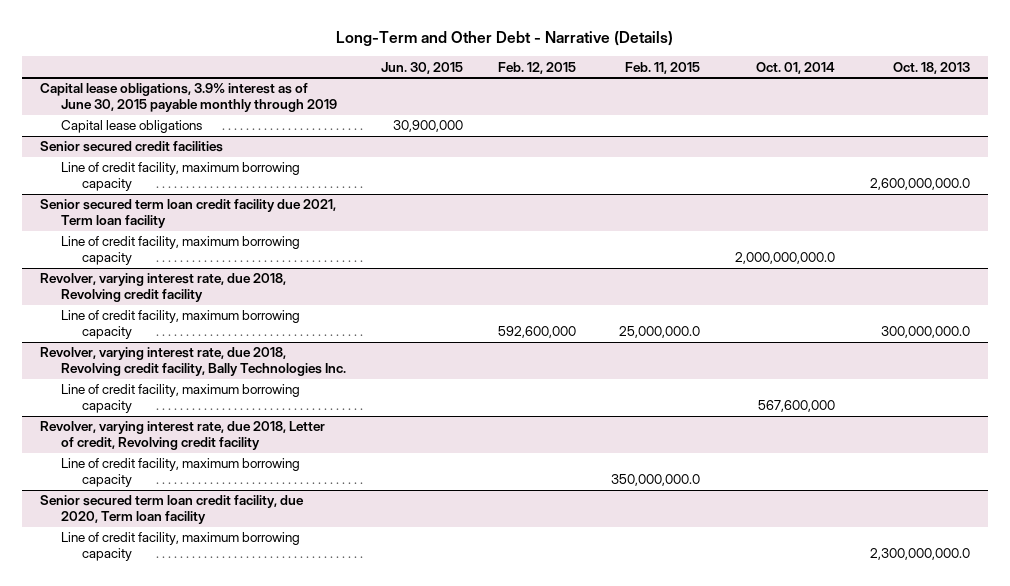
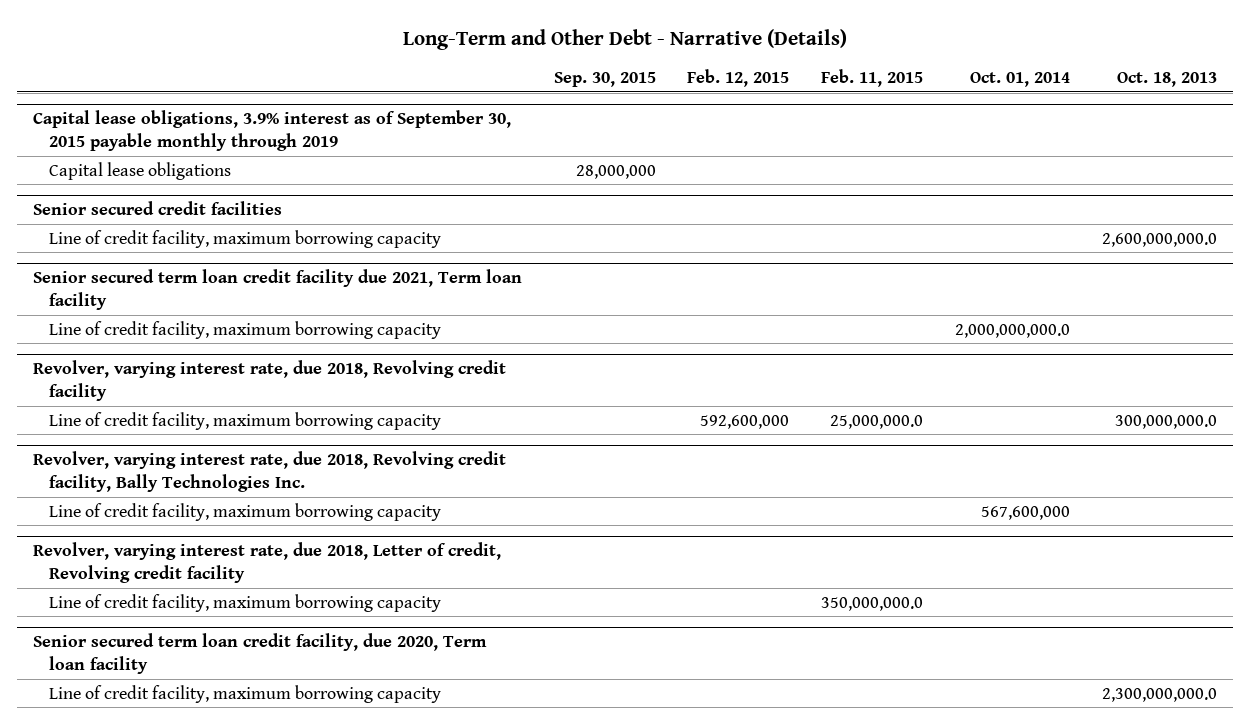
[380,61,463,74] Jun. 30, 2015 -> none
none -> [553,72,656,88] Sep. 30, 2015
[39,83,337,113] Capital lease obligations, 3.9% interest as of June 30, 2015 payable monthly through 2019 -> [32,110,511,152] Capital lease obligations, 3.9% interest as of September 30, 2015 payable monthly through 2019

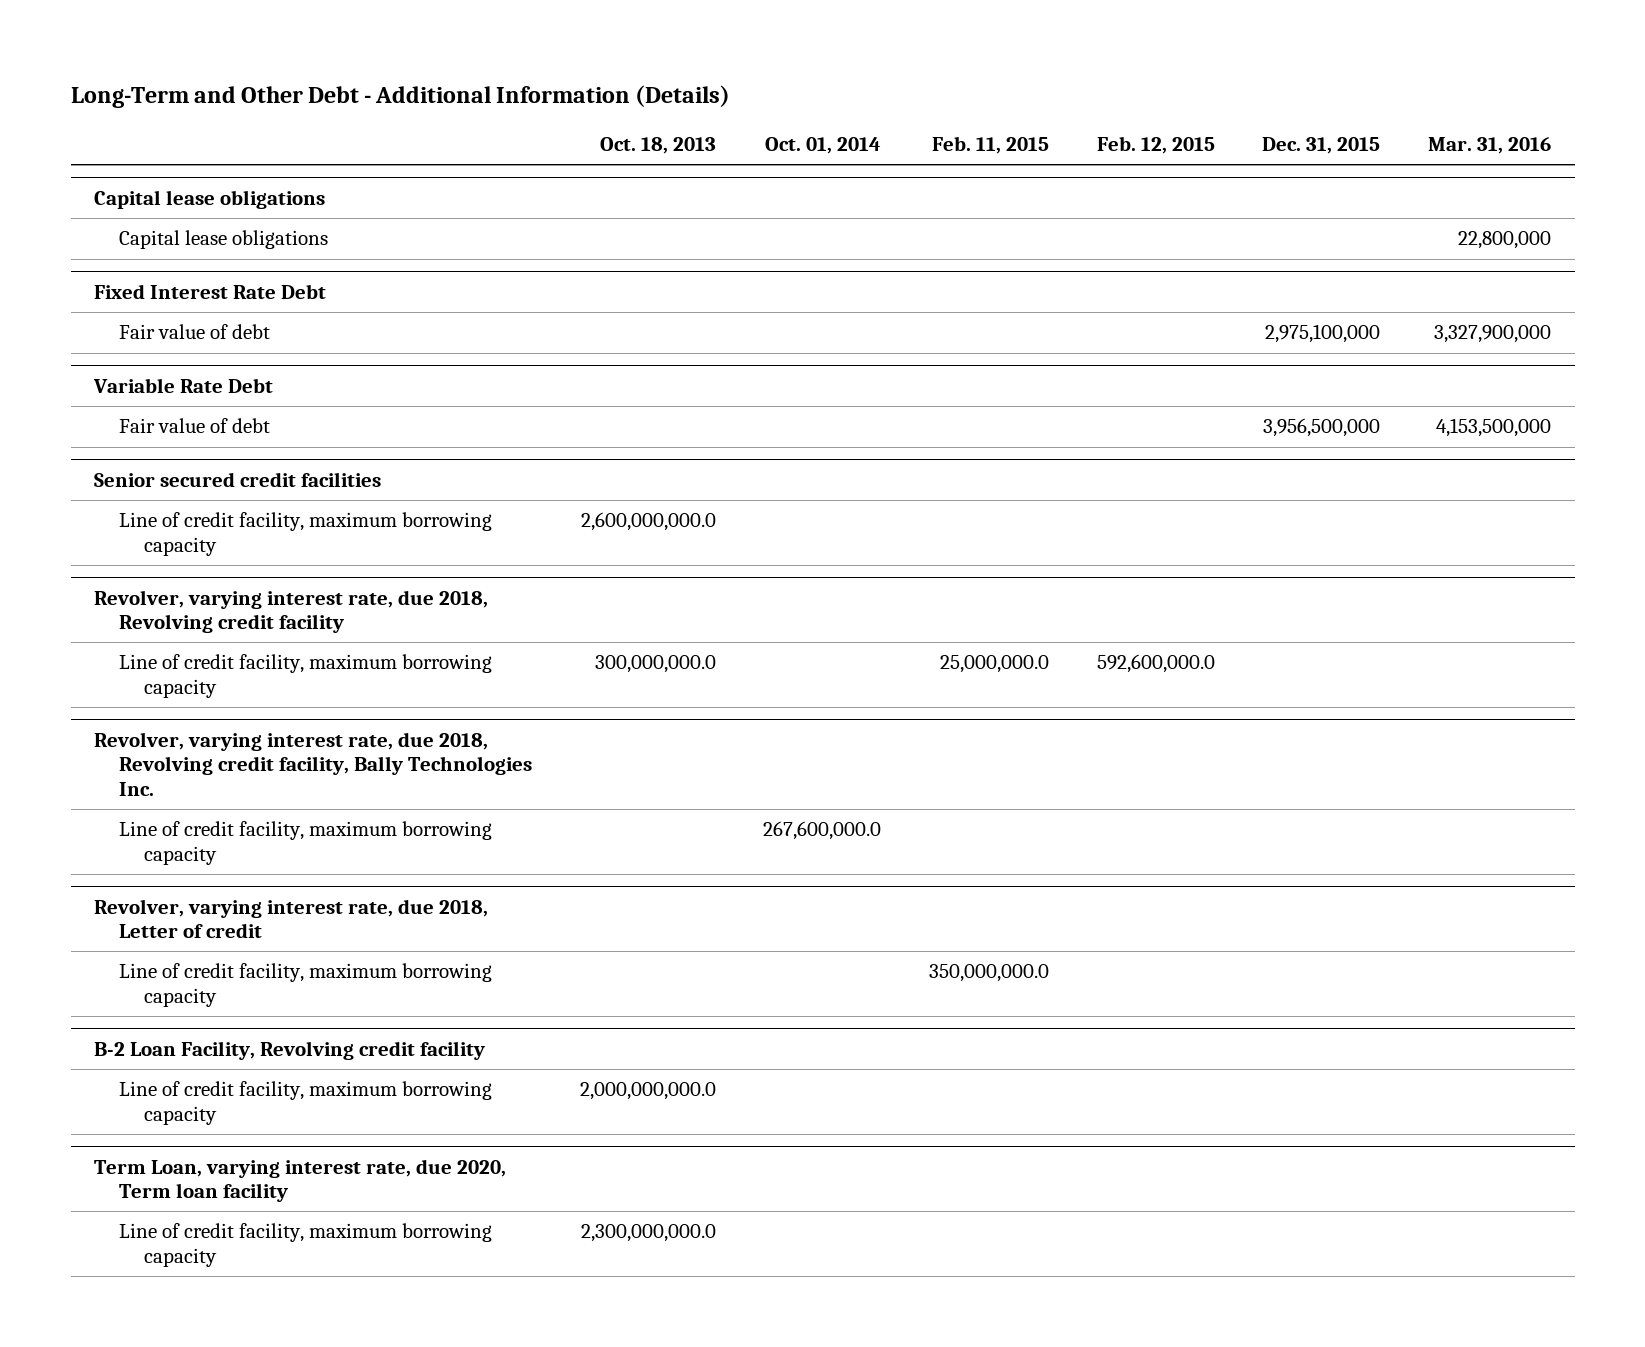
[402,29,847,51] Long-Term and Other Debt - Narrative (Details) -> [70,84,730,108] Long-Term and Other Debt - Additional Information (Details)
[553,72,656,88] Sep. 30, 2015 -> none
none -> [1262,137,1381,155] Dec. 31, 2015
none -> [1427,137,1551,155] Mar. 31, 2016
[32,110,511,152] Capital lease obligations, 3.9% interest as of September 30, 2015 payable monthly through 2019 -> [94,189,326,209] Capital lease obligations
none -> [94,283,327,299] Fixed Interest Rate Debt
none -> [119,324,271,340] Fair value of debt
none -> [93,377,274,393] Variable Rate Debt
none -> [119,418,271,434] Fair value of debt
[32,269,522,311] Senior secured term loan credit facility due 2021, Term loan facility -> none
[49,320,442,339] Line of credit facility, maximum borrowing capacity -> none
[700,414,790,429] 592,600,000 -> [1096,654,1215,674] 592,600,000.0
[981,505,1071,520] 567,600,000 -> [763,821,882,841] 267,600,000.0
[32,542,501,584] Revolver, varying interest rate, due 2018, Letter of credit, Revolving credit facility -> [94,898,489,939] Revolver, varying interest rate, due 2018, Letter of credit
none -> [94,1040,486,1060] B-2 Loan Facility, Revolving credit facility
none -> [119,1081,493,1125] Line of credit facility, maximum borrowing capacity
[32,633,487,675] Senior secured term loan credit facility, due 2020, Term loan facility -> [94,1158,507,1203] Term Loan, varying interest rate, due 2020, Term loan facility

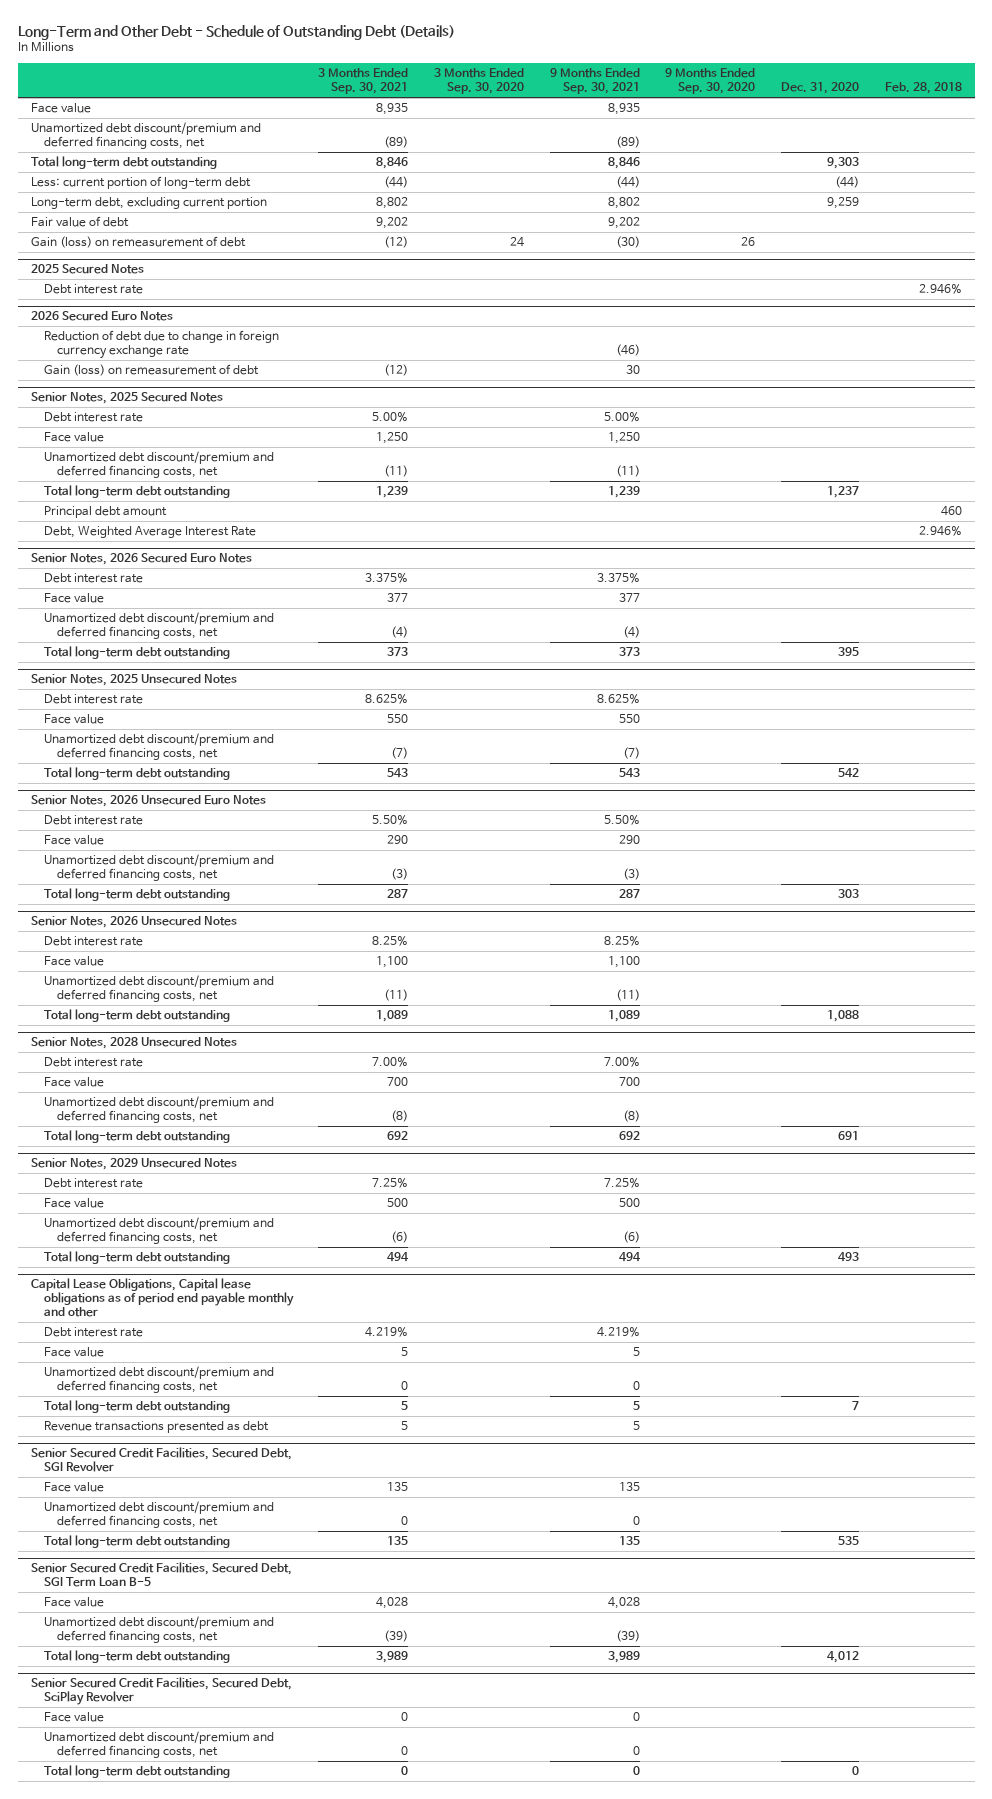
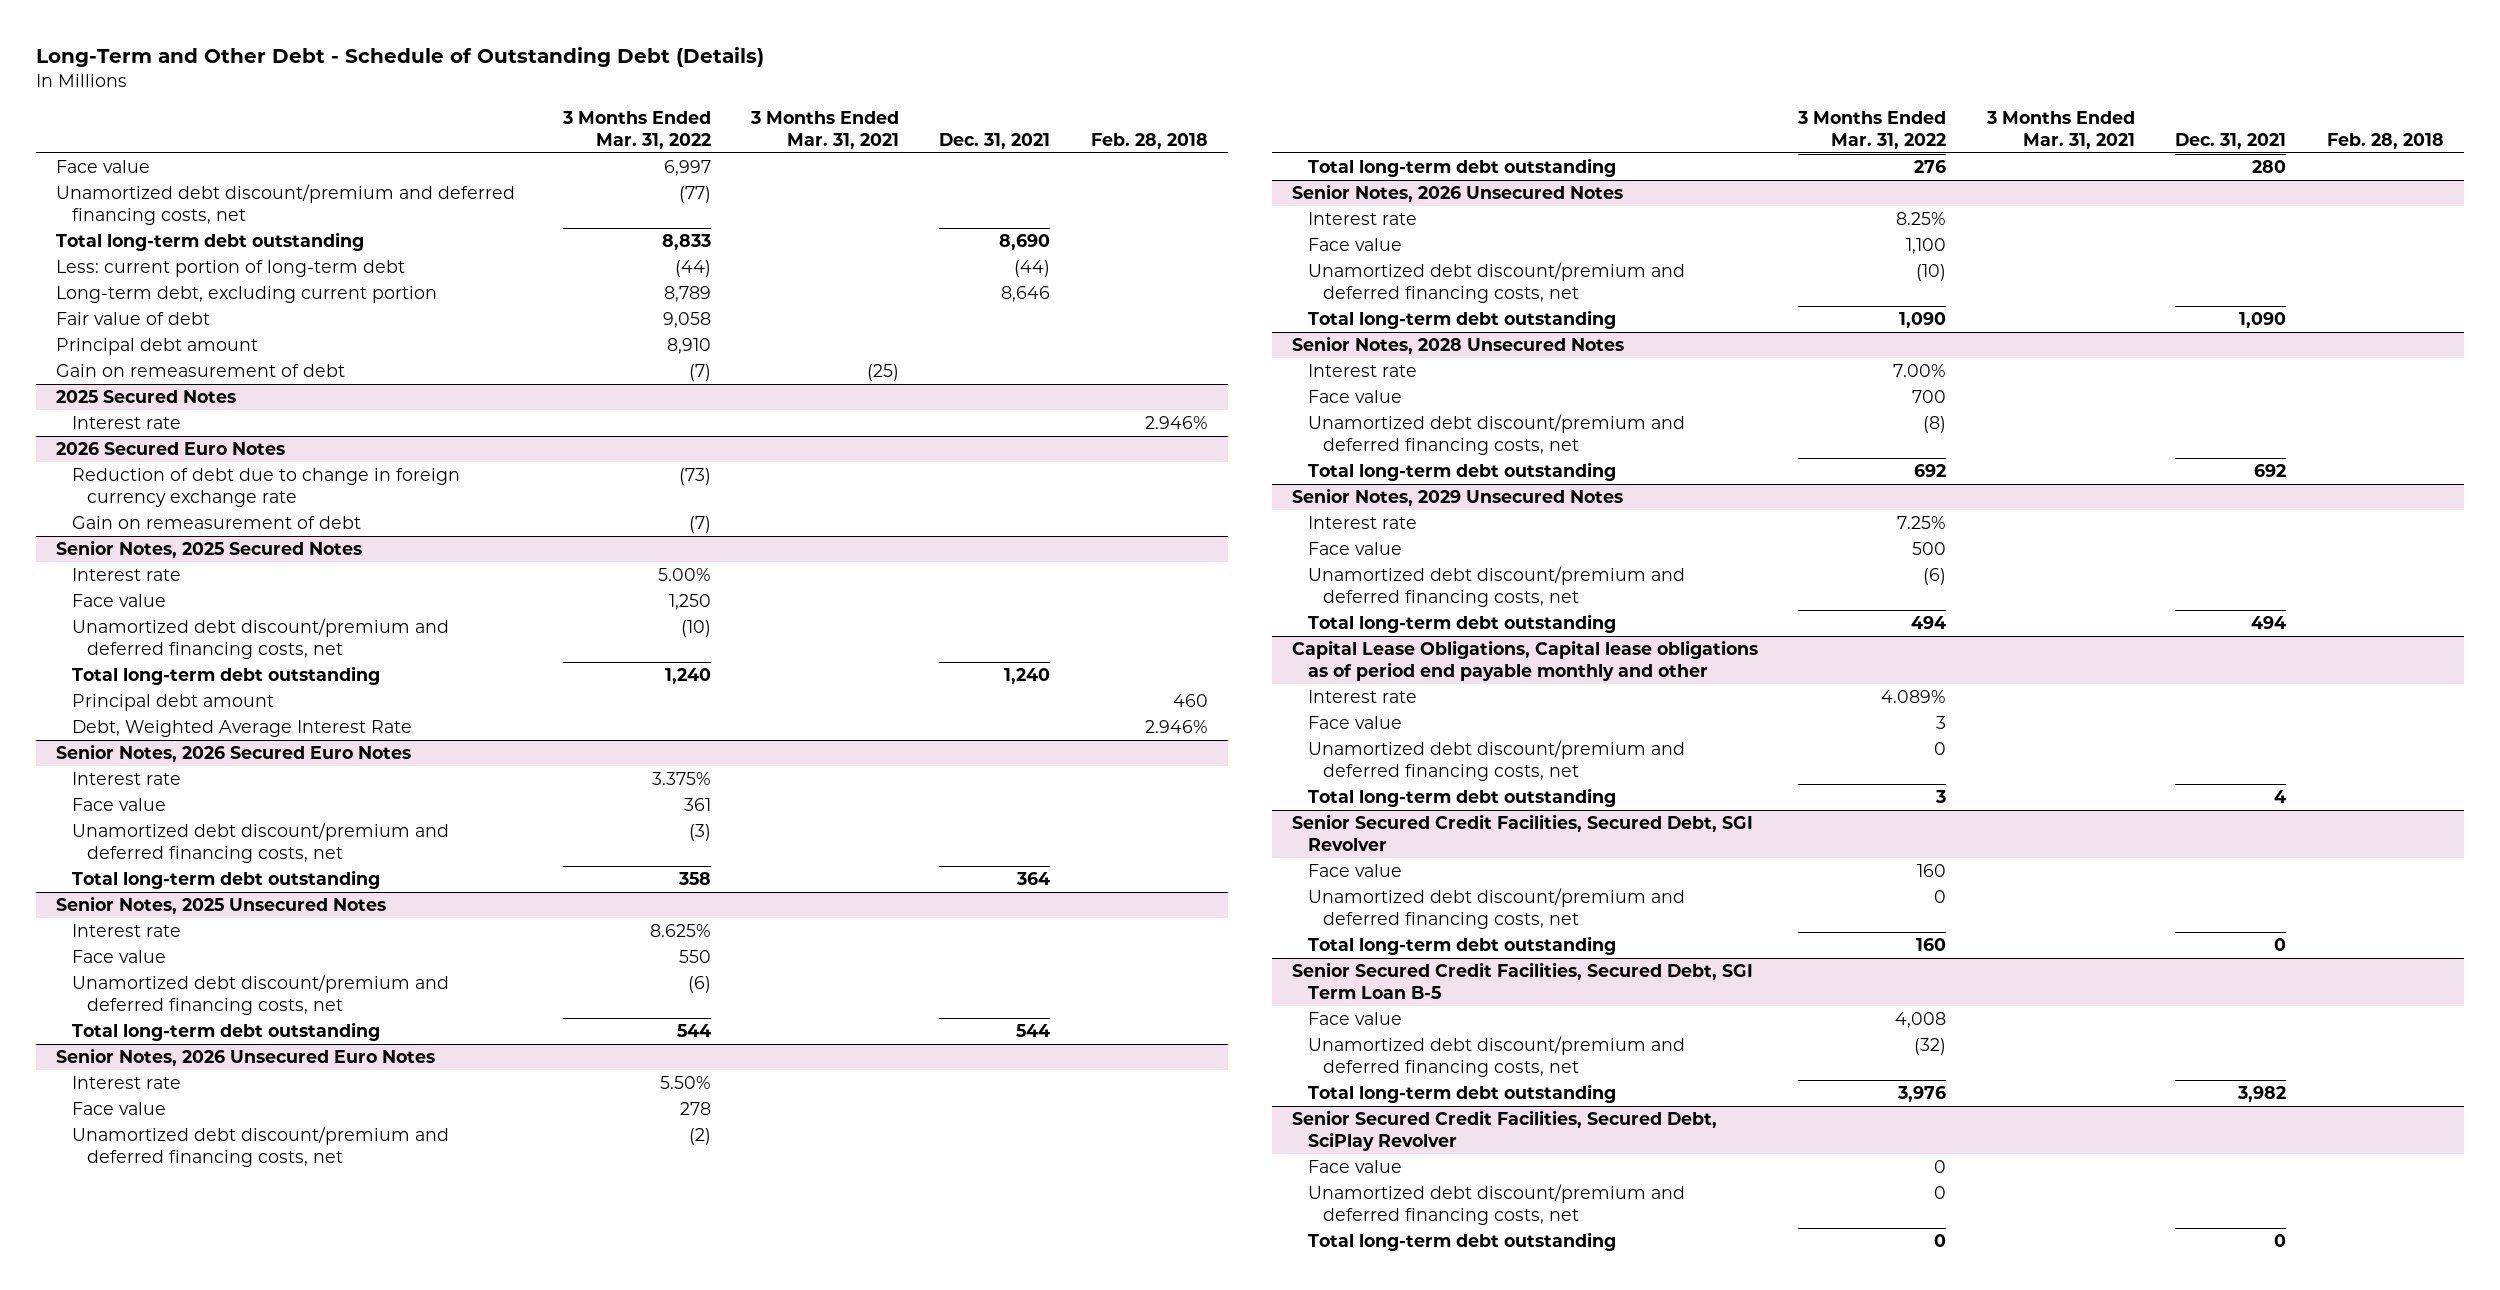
[318,68,409,95] 3 Months Ended Sep. 30, 2021 -> none
[434,68,525,95] 3 Months Ended Sep. 30, 2020 -> none
[549,68,640,95] 9 Months Ended Sep. 30, 2021 -> none
[665,68,756,95] 9 Months Ended Sep. 30, 2020 -> none
[781,82,860,95] Dec. 31, 2020 -> none
none -> [561,110,711,149] 3 Months Ended Mar. 31, 2022
none -> [750,110,900,149] 3 Months Ended Mar. 31, 2021
none -> [939,132,1051,149] Dec. 31, 2021
none -> [56,338,259,356] Principal debt amount
[30,236,246,249] Gain (loss) on remeasurement of debt -> [56,364,346,378] Gain on remeasurement of debt
[43,284,143,295] Debt interest rate -> [71,416,181,430] Interest rate
[43,364,259,377] Gain (loss) on remeasurement of debt -> [71,516,361,530] Gain on remeasurement of debt
[43,412,143,423] Debt interest rate -> [71,568,181,582] Interest rate
[43,573,143,584] Debt interest rate -> [71,772,181,786] Interest rate
[43,694,143,705] Debt interest rate -> [71,924,181,938] Interest rate
[43,815,143,826] Debt interest rate -> [71,1076,181,1090] Interest rate
[43,936,143,947] Debt interest rate -> [1307,212,1417,226] Interest rate
[43,1057,143,1068] Debt interest rate -> [1307,364,1417,378] Interest rate
[43,1178,143,1189] Debt interest rate -> [1307,516,1417,530] Interest rate
[43,1327,143,1338] Debt interest rate -> [1307,690,1417,704] Interest rate
[43,1421,269,1434] Revenue transactions presented as debt -> none

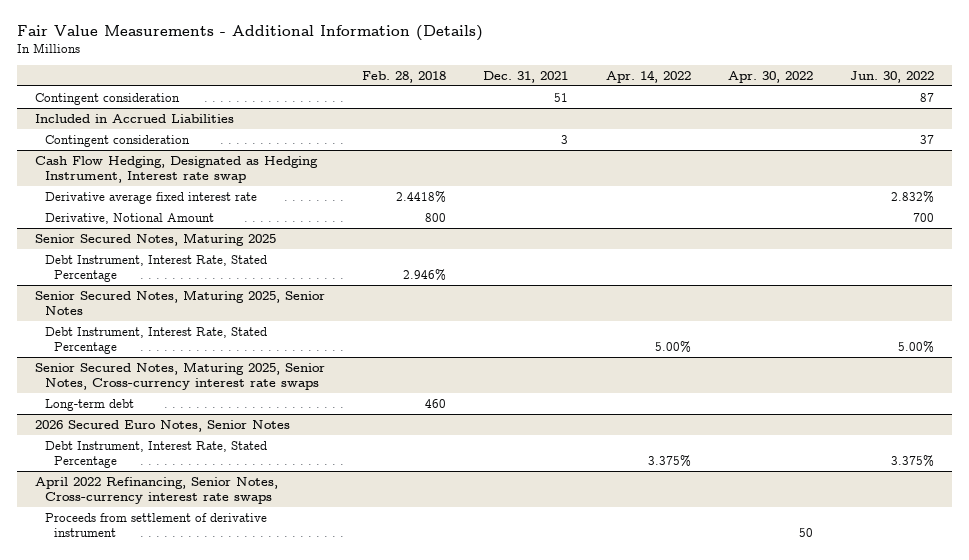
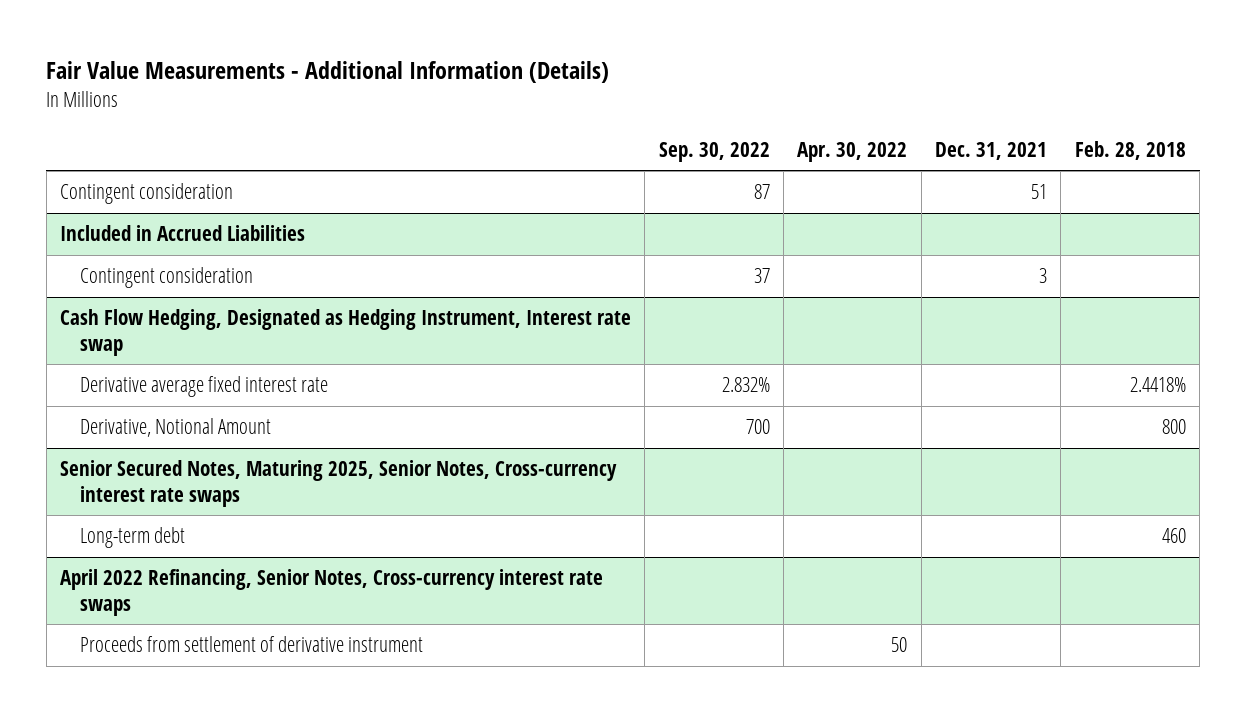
[605,69,691,83] Apr. 14, 2022 -> none
[849,70,934,83] Jun. 30, 2022 -> none
none -> [658,141,770,162] Sep. 30, 2022
[35,232,277,246] Senior Secured Notes, Maturing 2025 -> none
[44,254,267,282] Debt Instrument, Interest Rate, Stated Percentage -> none
[35,289,326,315] Senior Secured Notes, Maturing 2025, Senior Notes -> none
[44,326,267,354] Debt Instrument, Interest Rate, Stated Percentage -> none
[35,419,291,432] 2026 Secured Euro Notes, Senior Notes -> none
[44,440,267,468] Debt Instrument, Interest Rate, Stated Percentage -> none

